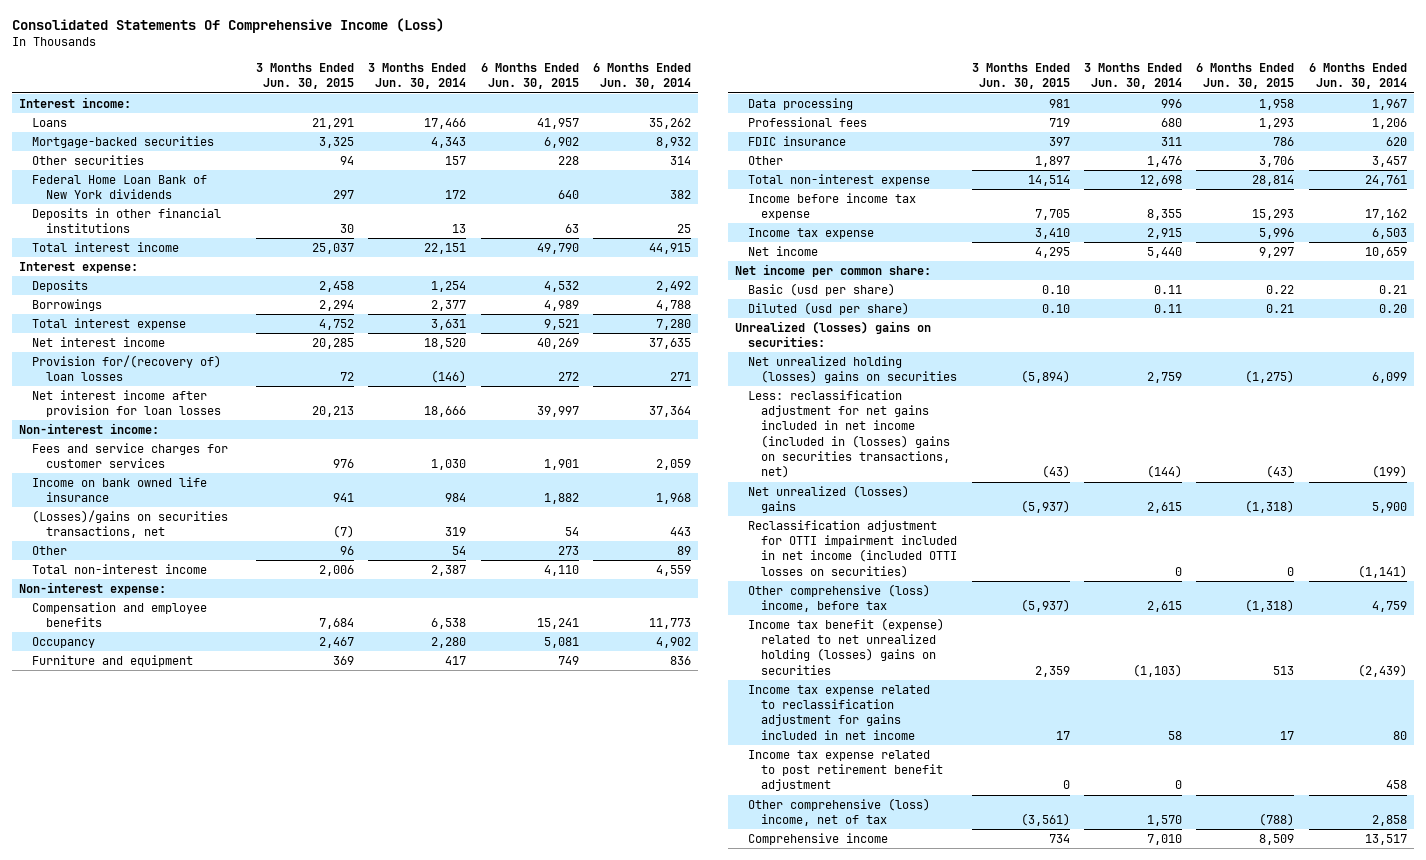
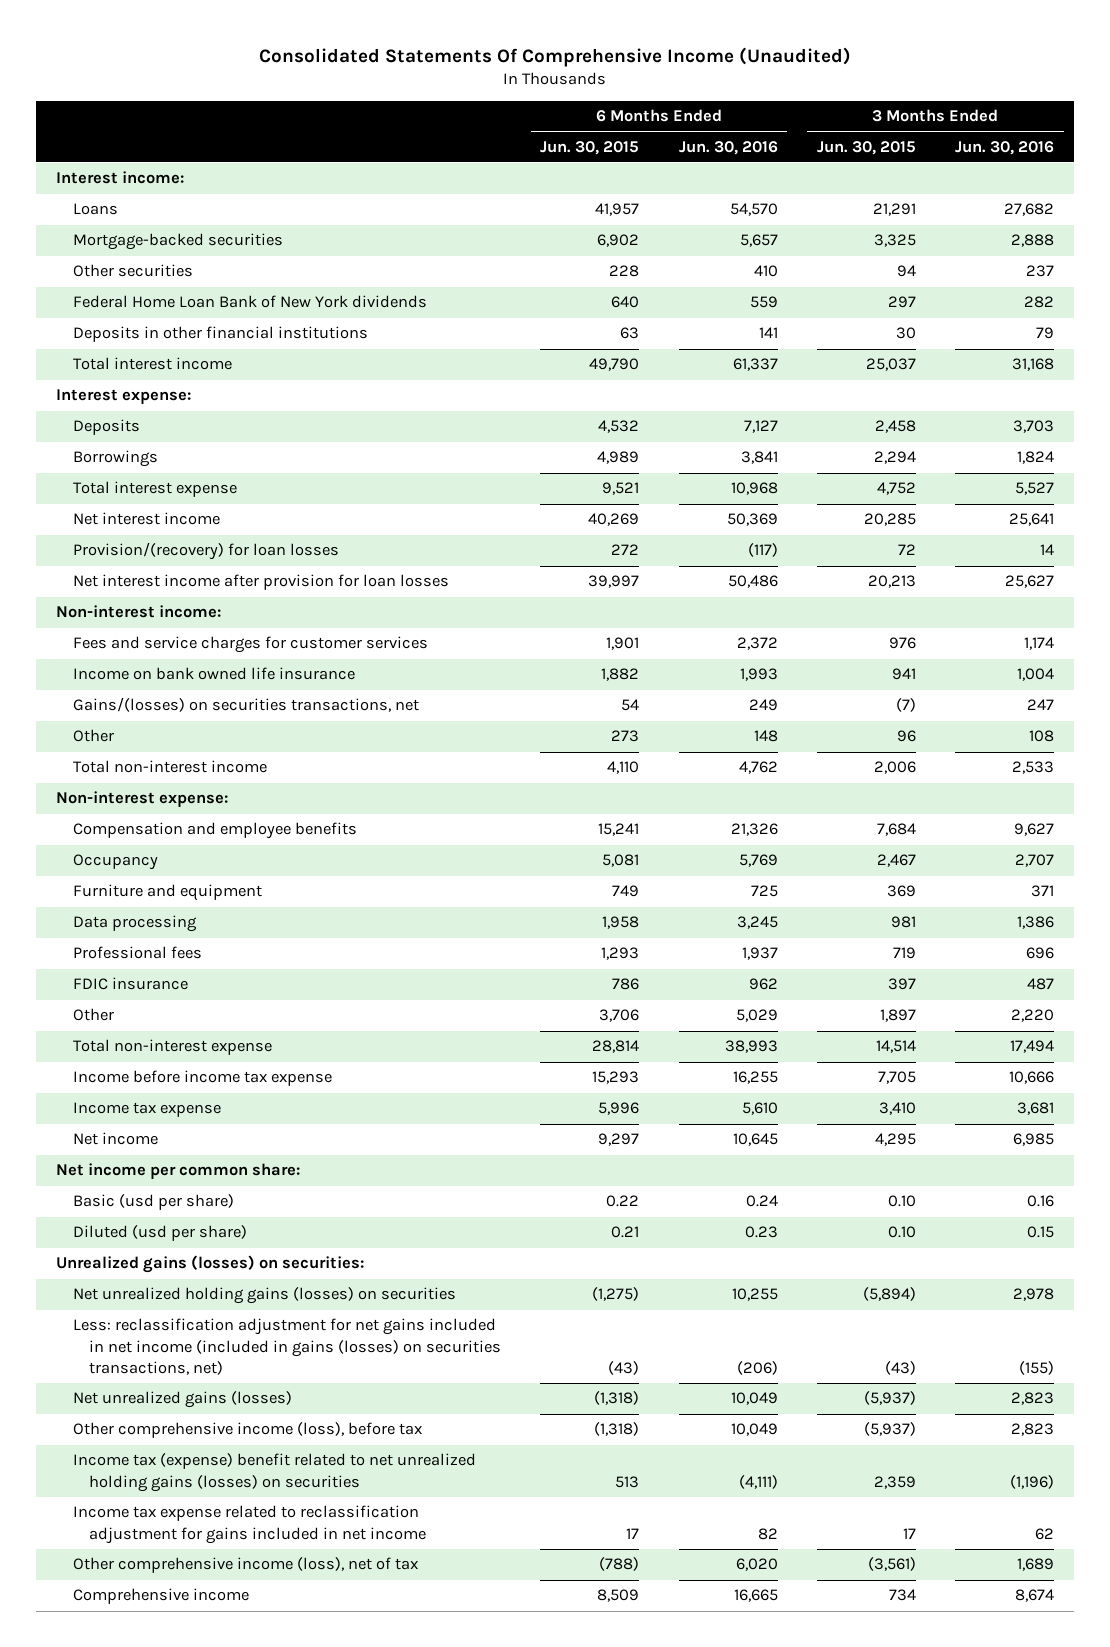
[11,18,444,34] Consolidated Statements Of Comprehensive Income (Loss) -> [259,47,852,68] Consolidated Statements Of Comprehensive Income (Unaudited)
[368,63,467,90] 3 Months Ended Jun. 30, 2014 -> none
[592,63,691,90] 6 Months Ended Jun. 30, 2014 -> none
none -> [678,140,778,155] Jun. 30, 2016
none -> [954,140,1054,155] Jun. 30, 2016
[32,354,222,382] Provision for/(recovery of) loan losses -> [72,542,339,561] Provision/(recovery) for loan losses
[32,509,229,539] (Losses)/gains on securities transactions, net -> [72,697,419,713] Gains/(losses) on securities transactions, net
[748,519,958,578] Reclassification adjustment for OTTI impairment included in net income (included OTTI losses on securities) -> none
[734,320,931,348] Unrealized (losses) gains on securities: -> [56,1255,365,1274] Unrealized gains (losses) on securities:
[748,355,958,384] Net unrealized holding (losses) gains on securities -> [72,1287,456,1305] Net unrealized holding gains (losses) on securities
[748,389,951,479] Less: reclassification adjustment for net gains included in net income (included in (losses) gains on securities transactions, net) -> [72,1318,502,1376] Less: reclassification adjustment for net gains included in net income (included in gains (losses) on securities transactions, net)
[748,484,910,514] Net unrealized (losses) gains -> [72,1391,292,1409] Net unrealized gains (losses)
[748,583,931,613] Other comprehensive (loss) income, before tax -> [72,1422,422,1439] Other comprehensive income (loss), before tax
[748,617,945,675] Income tax benefit (expense) related to net unrealized holding (losses) gains on securities -> [72,1453,476,1492] Income tax (expense) benefit related to net unrealized holding gains (losses) on securities
[748,749,944,792] Income tax expense related to post retirement benefit adjustment -> none
[748,797,931,827] Other comprehensive (loss) income, net of tax -> [72,1557,418,1574] Other comprehensive income (loss), net of tax

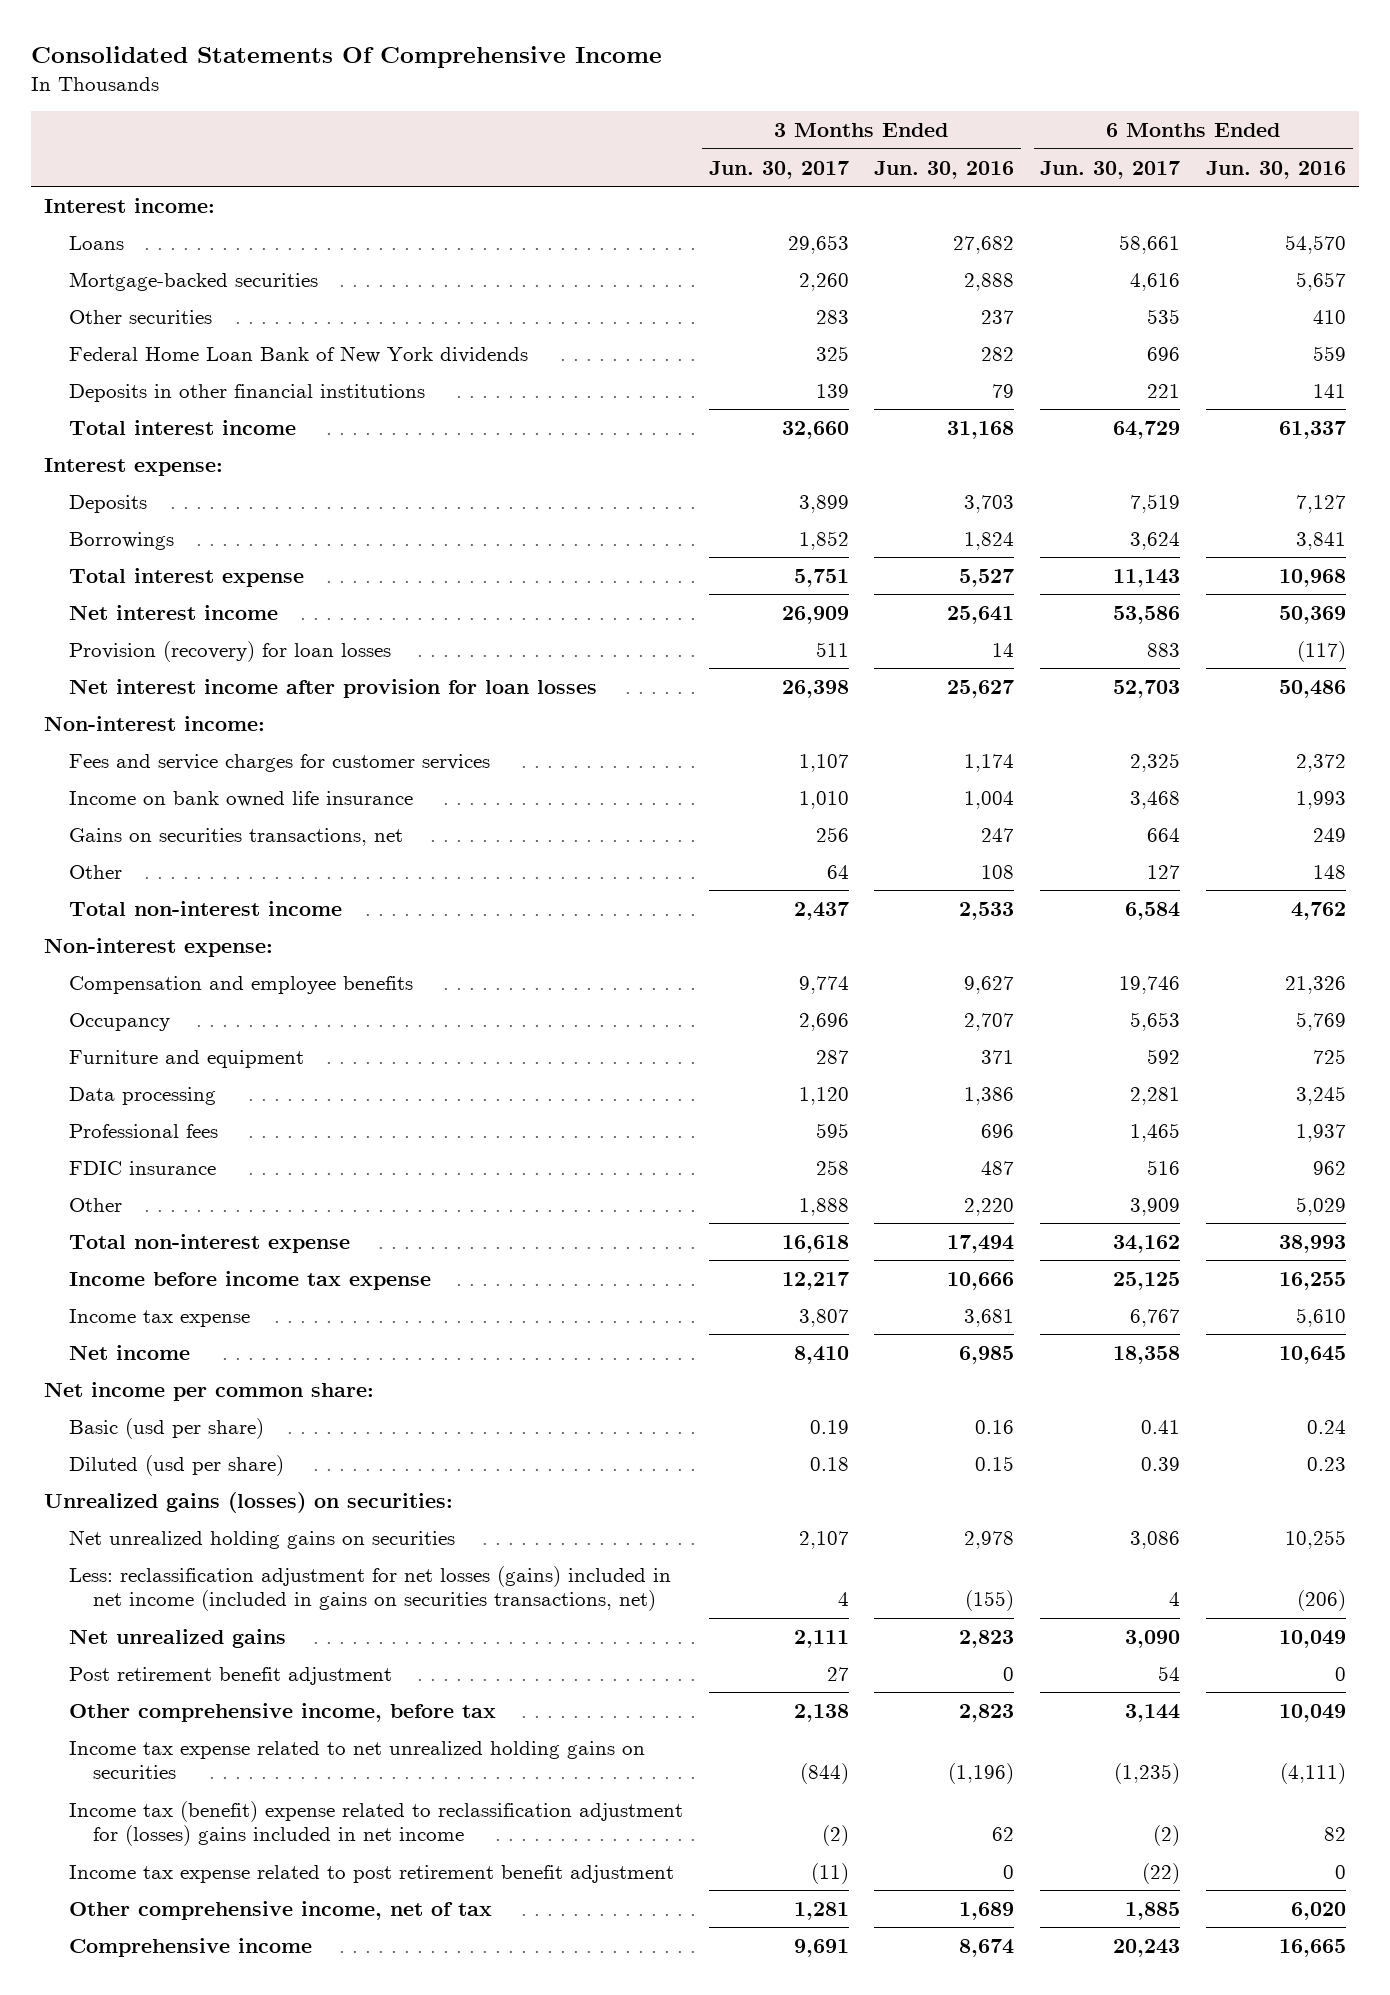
[259,47,852,68] Consolidated Statements Of Comprehensive Income (Unaudited) -> [30,45,662,68] Consolidated Statements Of Comprehensive Income
[540,140,640,155] Jun. 30, 2015 -> none
[816,140,916,155] Jun. 30, 2015 -> none
none -> [708,160,849,179] Jun. 30, 2017
none -> [1040,160,1181,179] Jun. 30, 2017
[72,542,339,561] Provision/(recovery) for loan losses -> [68,640,391,662] Provision (recovery) for loan losses
[72,697,419,713] Gains/(losses) on securities transactions, net -> [68,827,403,846] Gains on securities transactions, net
[72,1287,456,1305] Net unrealized holding gains (losses) on securities -> [68,1529,455,1549] Net unrealized holding gains on securities
[72,1318,502,1376] Less: reclassification adjustment for net gains included in net income (included in gains (losses) on securities transactions, net) -> [68,1565,671,1612] Less: reclassification adjustment for net losses (gains) included in net income (included in gains on securities transactions, net)
[72,1391,292,1409] Net unrealized gains (losses) -> [68,1628,286,1648] Net unrealized gains
none -> [68,1666,392,1685] Post retirement benefit adjustment
[72,1422,422,1439] Other comprehensive income (loss), before tax -> [68,1702,496,1722] Other comprehensive income, before tax
[72,1453,476,1492] Income tax (expense) benefit related to net unrealized holding gains (losses) on securities -> [68,1740,645,1780] Income tax expense related to net unrealized holding gains on securities
[72,1505,427,1544] Income tax expense related to reclassification adjustment for gains included in net income -> [68,1800,683,1847] Income tax (benefit) expense related to reclassification adjustment for (losses) gains included in net income
none -> [68,1864,674,1883] Income tax expense related to post retirement benefit adjustment
[72,1557,418,1574] Other comprehensive income (loss), net of tax -> [68,1900,492,1920] Other comprehensive income, net of tax

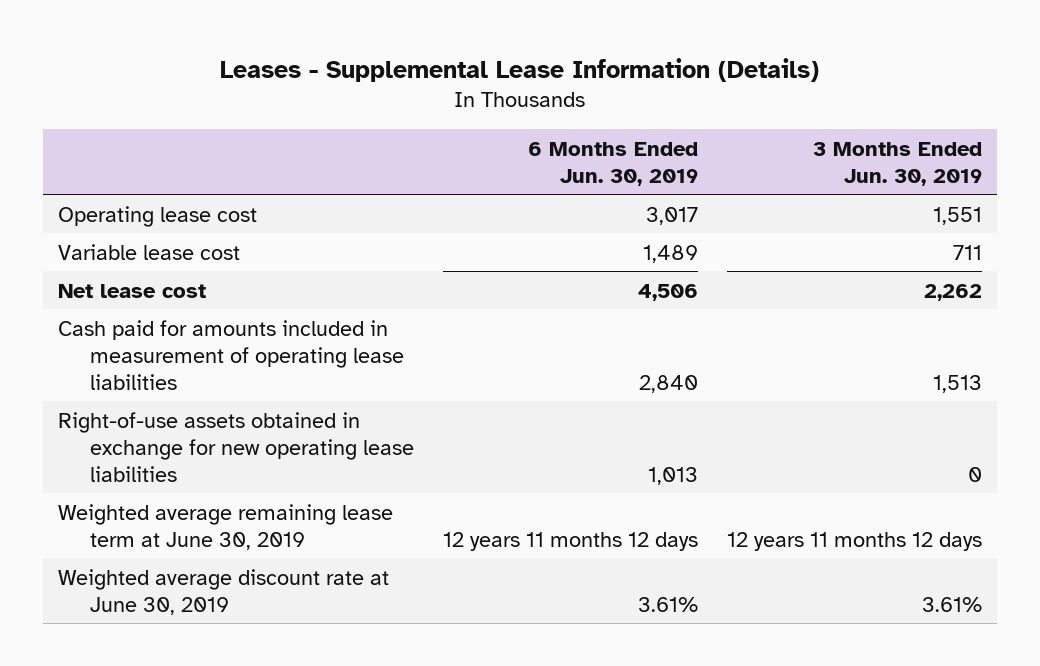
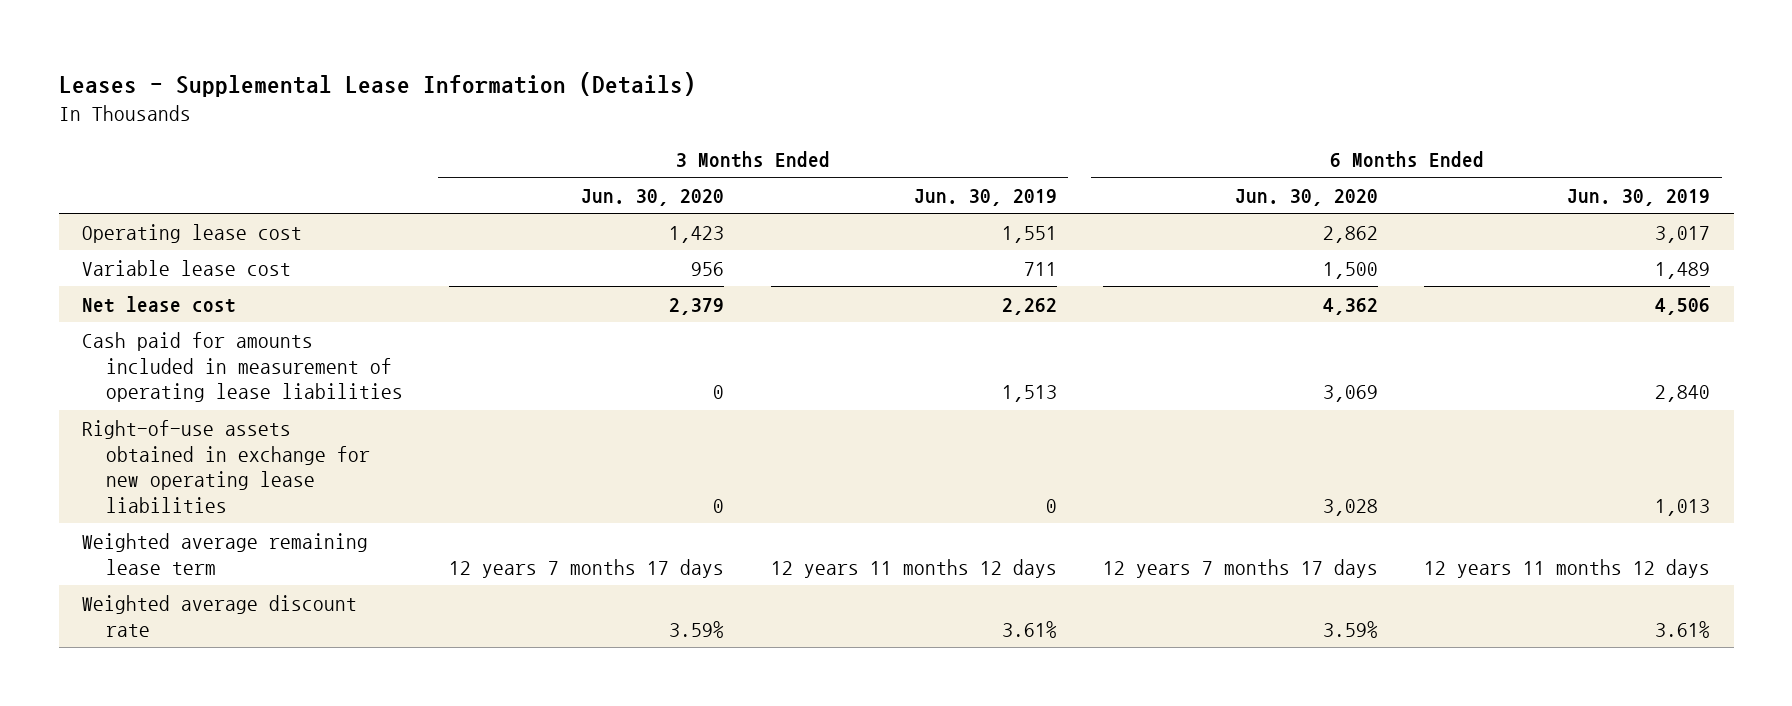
none -> [581,189,725,207] Jun. 30, 2020
none -> [1235,189,1379,207] Jun. 30, 2020
[57,503,393,550] Weighted average remaining lease term at June 30, 2019 -> [81,532,368,575] Weighted average remaining lease term
[57,568,389,615] Weighted average discount rate at June 30, 2019 -> [81,594,357,637] Weighted average discount rate

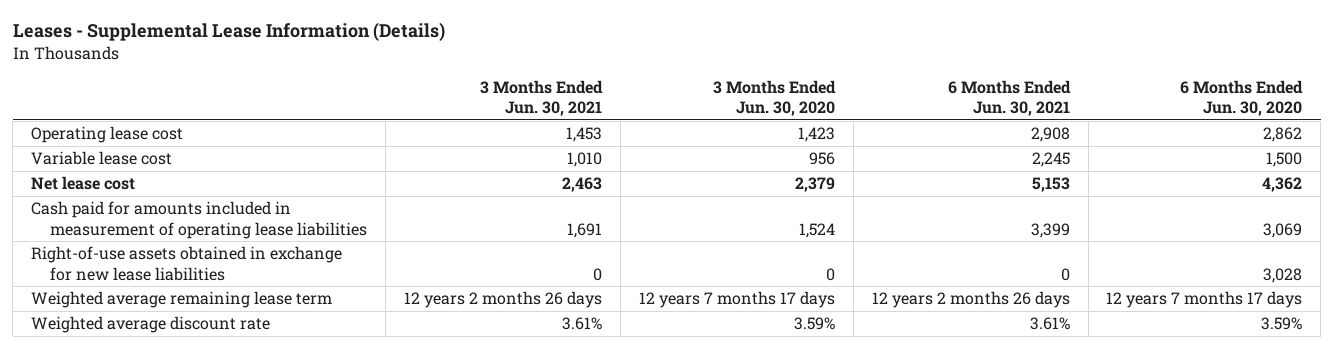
[913,189,1057,207] Jun. 30, 2019 -> none
[1567,189,1711,207] Jun. 30, 2019 -> none
none -> [480,79,604,117] 3 Months Ended Jun. 30, 2021
none -> [947,79,1071,117] 6 Months Ended Jun. 30, 2021
[713,385,725,400] 0 -> [798,222,835,238] 1,524
[81,419,370,514] Right-of-use assets obtained in exchange for new operating lease liabilities -> [31,246,343,281] Right-of-use assets obtained in exchange for new lease liabilities

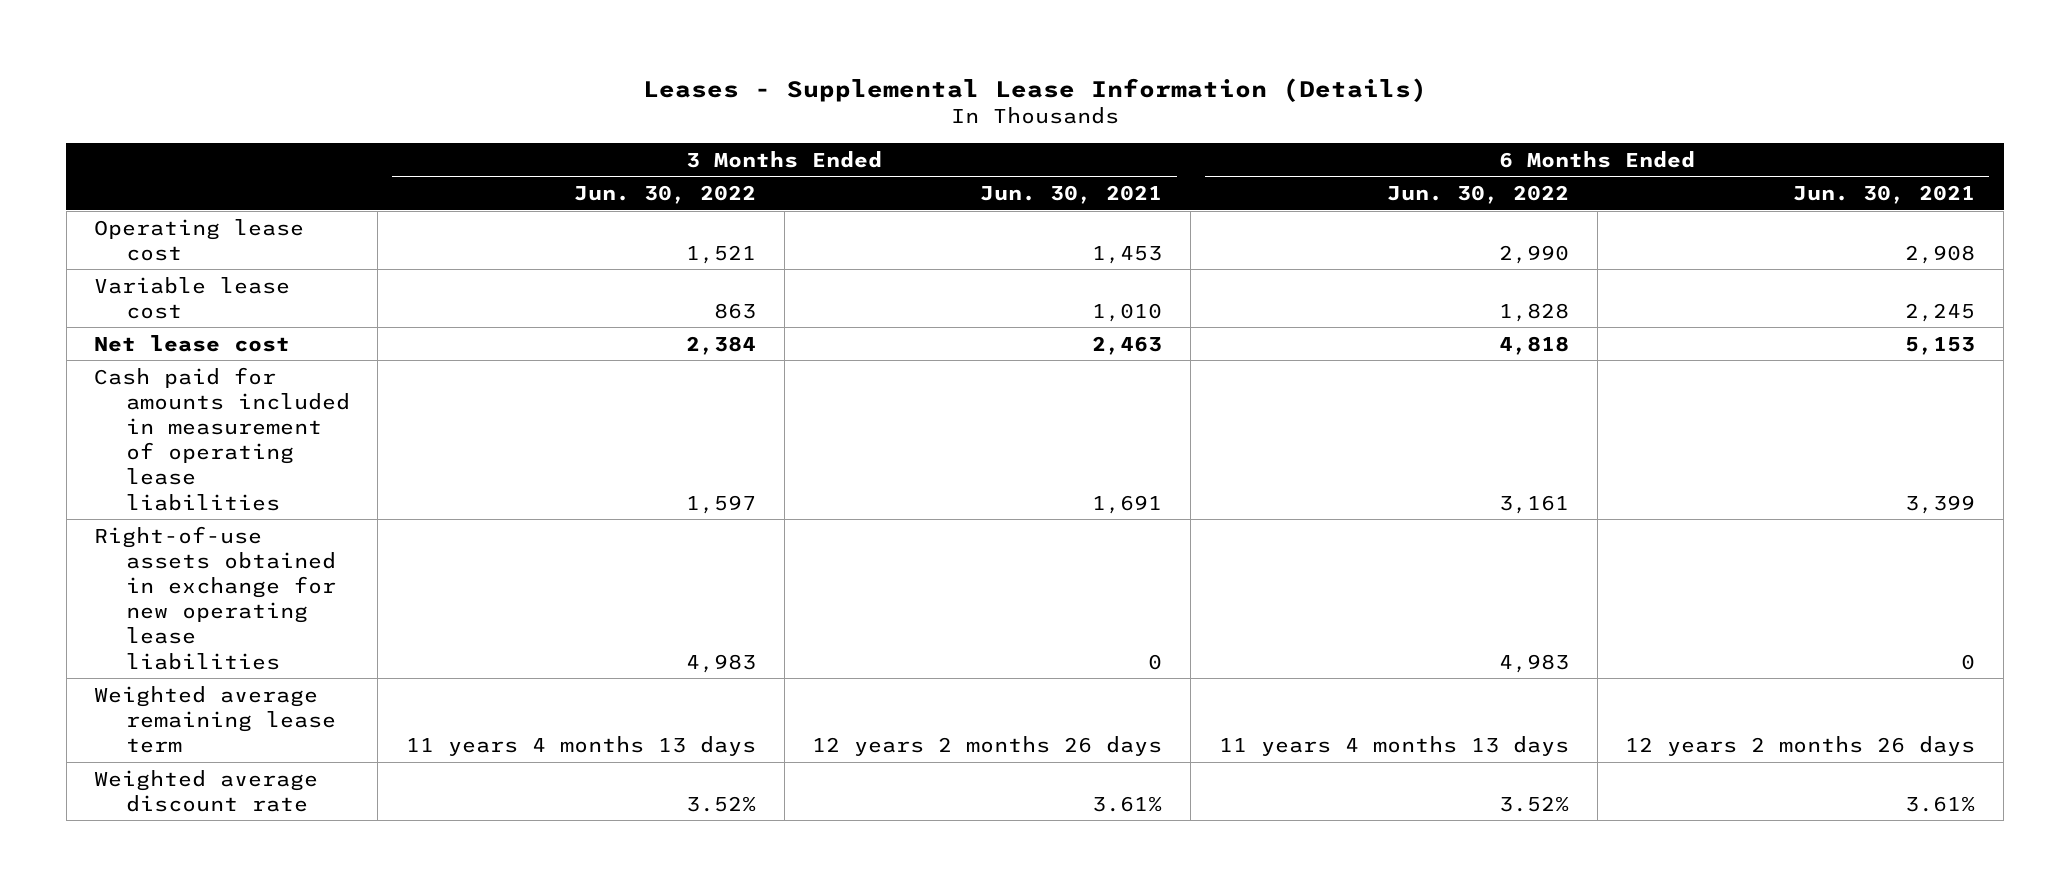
[712,79,836,117] 3 Months Ended Jun. 30, 2020 -> none
[1180,79,1304,117] 6 Months Ended Jun. 30, 2020 -> none
none -> [574,184,757,204] Jun. 30, 2022
none -> [1386,184,1569,204] Jun. 30, 2022
[31,246,343,281] Right-of-use assets obtained in exchange for new lease liabilities -> [94,525,336,670] Right-of-use assets obtained in exchange for new operating lease liabilities

